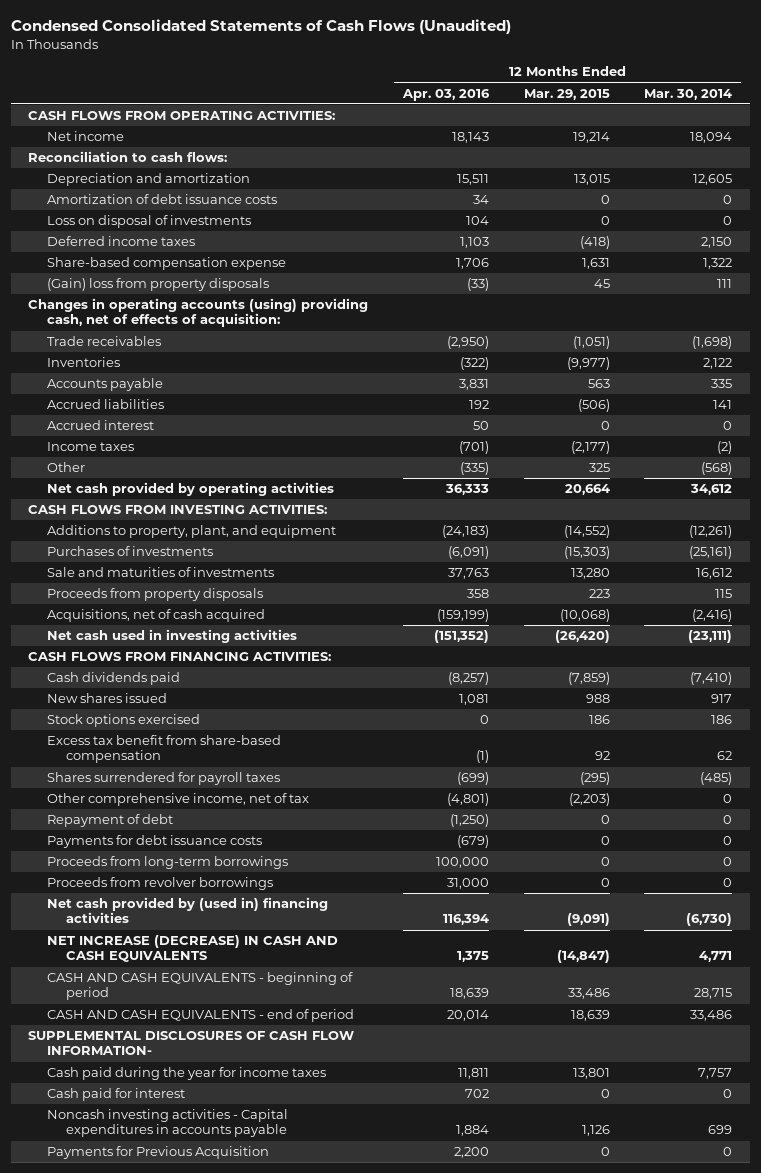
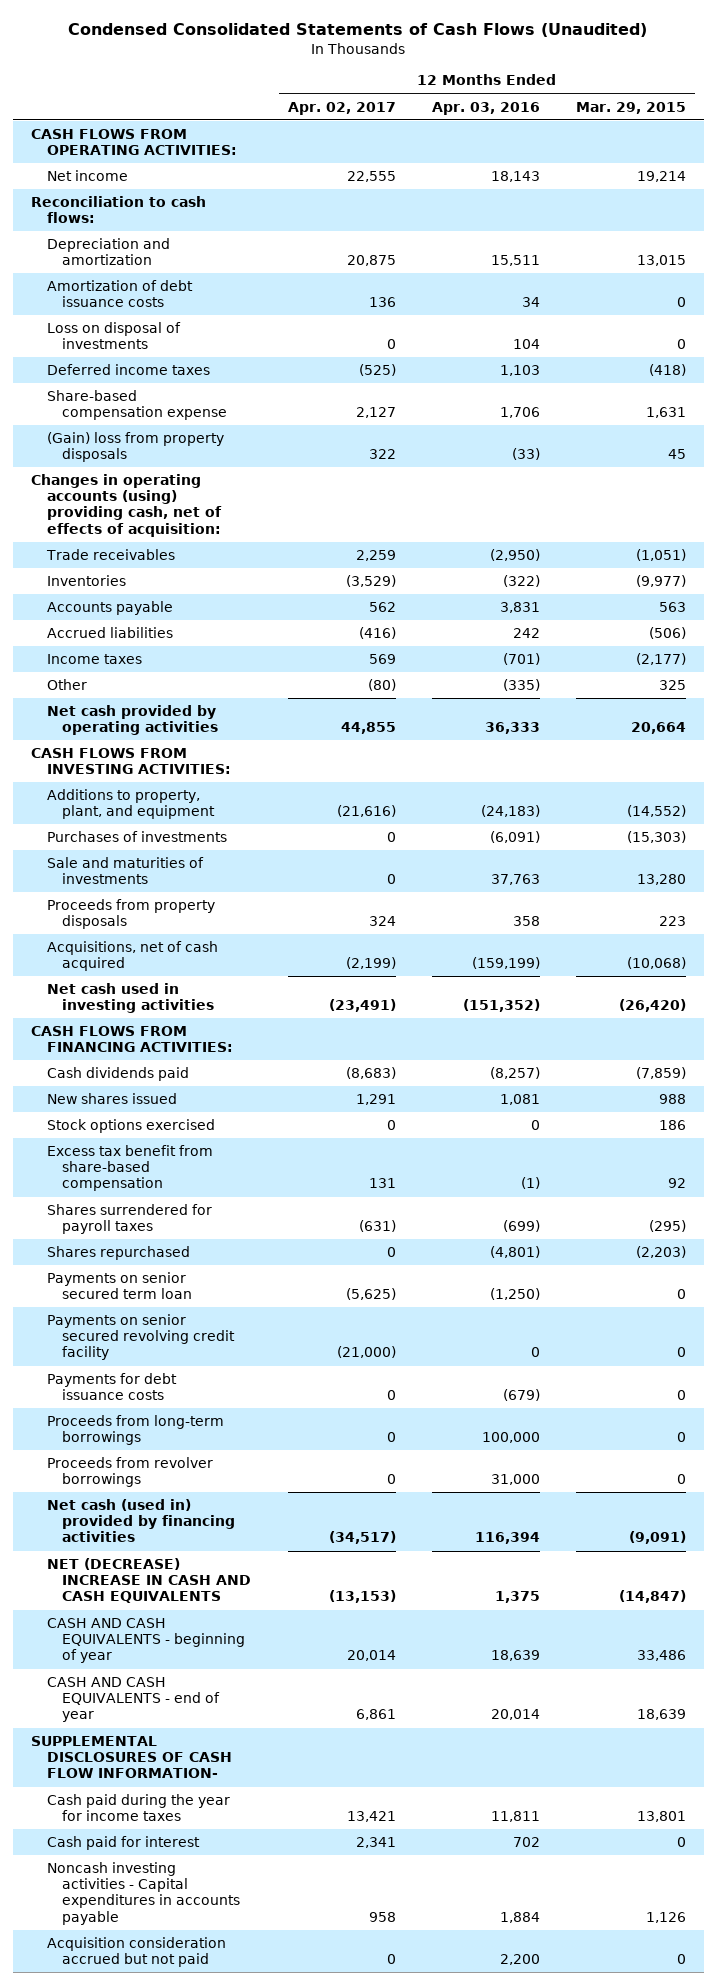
[644,88,733,100] Mar. 30, 2014 -> none
none -> [287,101,396,115] Apr. 02, 2017
[47,420,155,431] Accrued interest -> none
[469,400,490,410] 192 -> [512,628,540,639] 242
[47,793,310,807] Other comprehensive income, net of tax -> [46,1246,190,1261] Shares repurchased
[47,814,174,828] Repayment of debt -> [46,1272,193,1300] Payments on senior secured term loan
none -> [46,1314,236,1361] Payments on senior secured revolving credit facility
[47,897,329,924] Net cash provided by (used in) financing activities -> [46,1499,236,1543] Net cash (used in) provided by financing activities
[47,935,339,963] NET INCREASE (DECREASE) IN CASH AND CASH EQUIVALENTS -> [46,1558,252,1604] NET (DECREASE) INCREASE IN CASH AND CASH EQUIVALENTS
[47,972,354,1001] CASH AND CASH EQUIVALENTS - beginning of period -> [46,1618,246,1664] CASH AND CASH EQUIVALENTS - beginning of year
[47,1009,355,1023] CASH AND CASH EQUIVALENTS - end of period -> [46,1677,221,1723] CASH AND CASH EQUIVALENTS - end of year
[47,1146,270,1160] Payments for Previous Acquisition -> [46,1937,226,1968] Acquisition consideration accrued but not paid

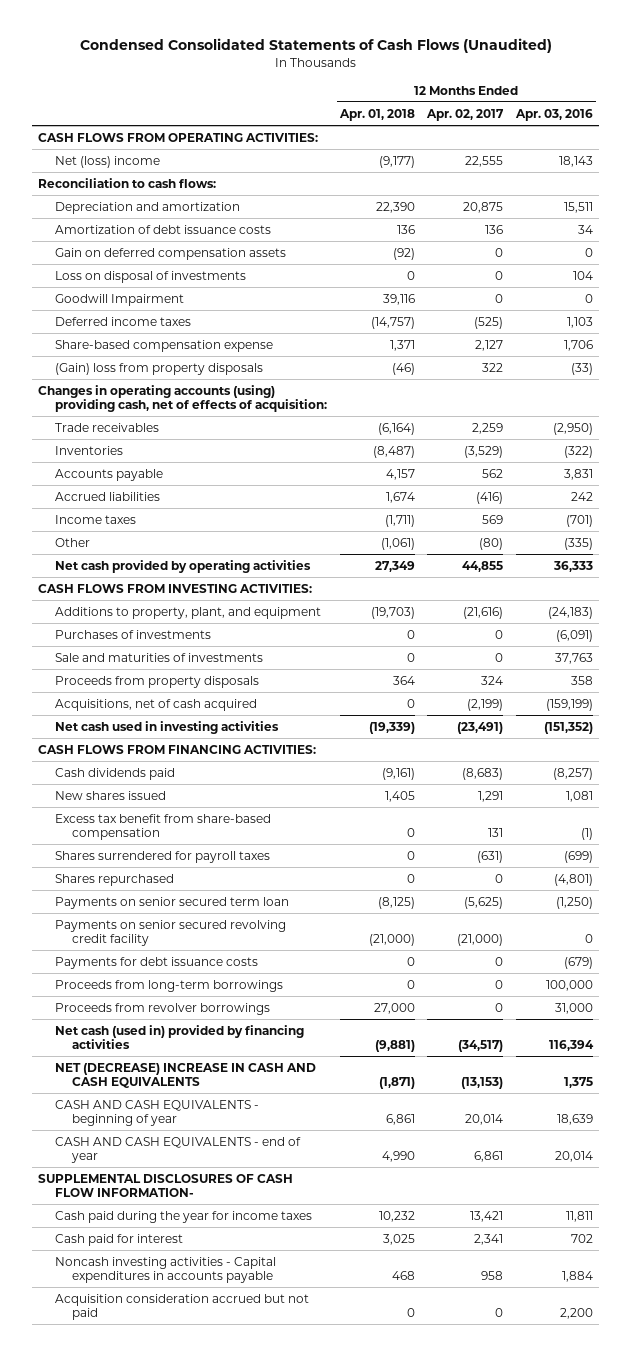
[575,101,686,114] Mar. 29, 2015 -> none
none -> [338,108,415,121] Apr. 01, 2018
[46,170,128,182] Net income -> [55,155,161,168] Net (loss) income
none -> [55,247,287,260] Gain on deferred compensation assets
none -> [55,293,185,306] Goodwill Impairment
[46,1119,215,1134] Stock options exercised -> none

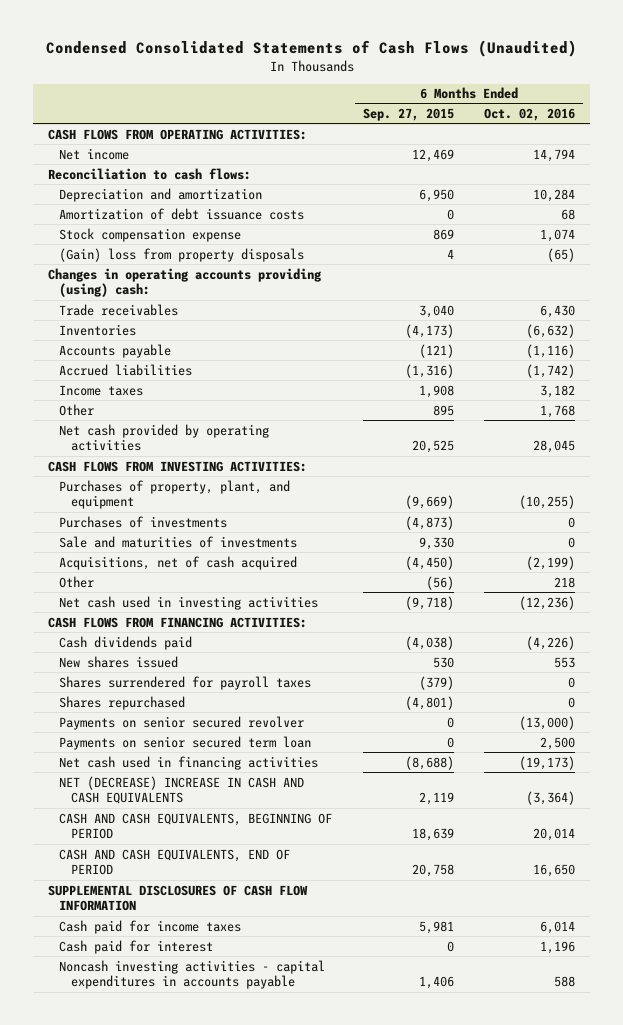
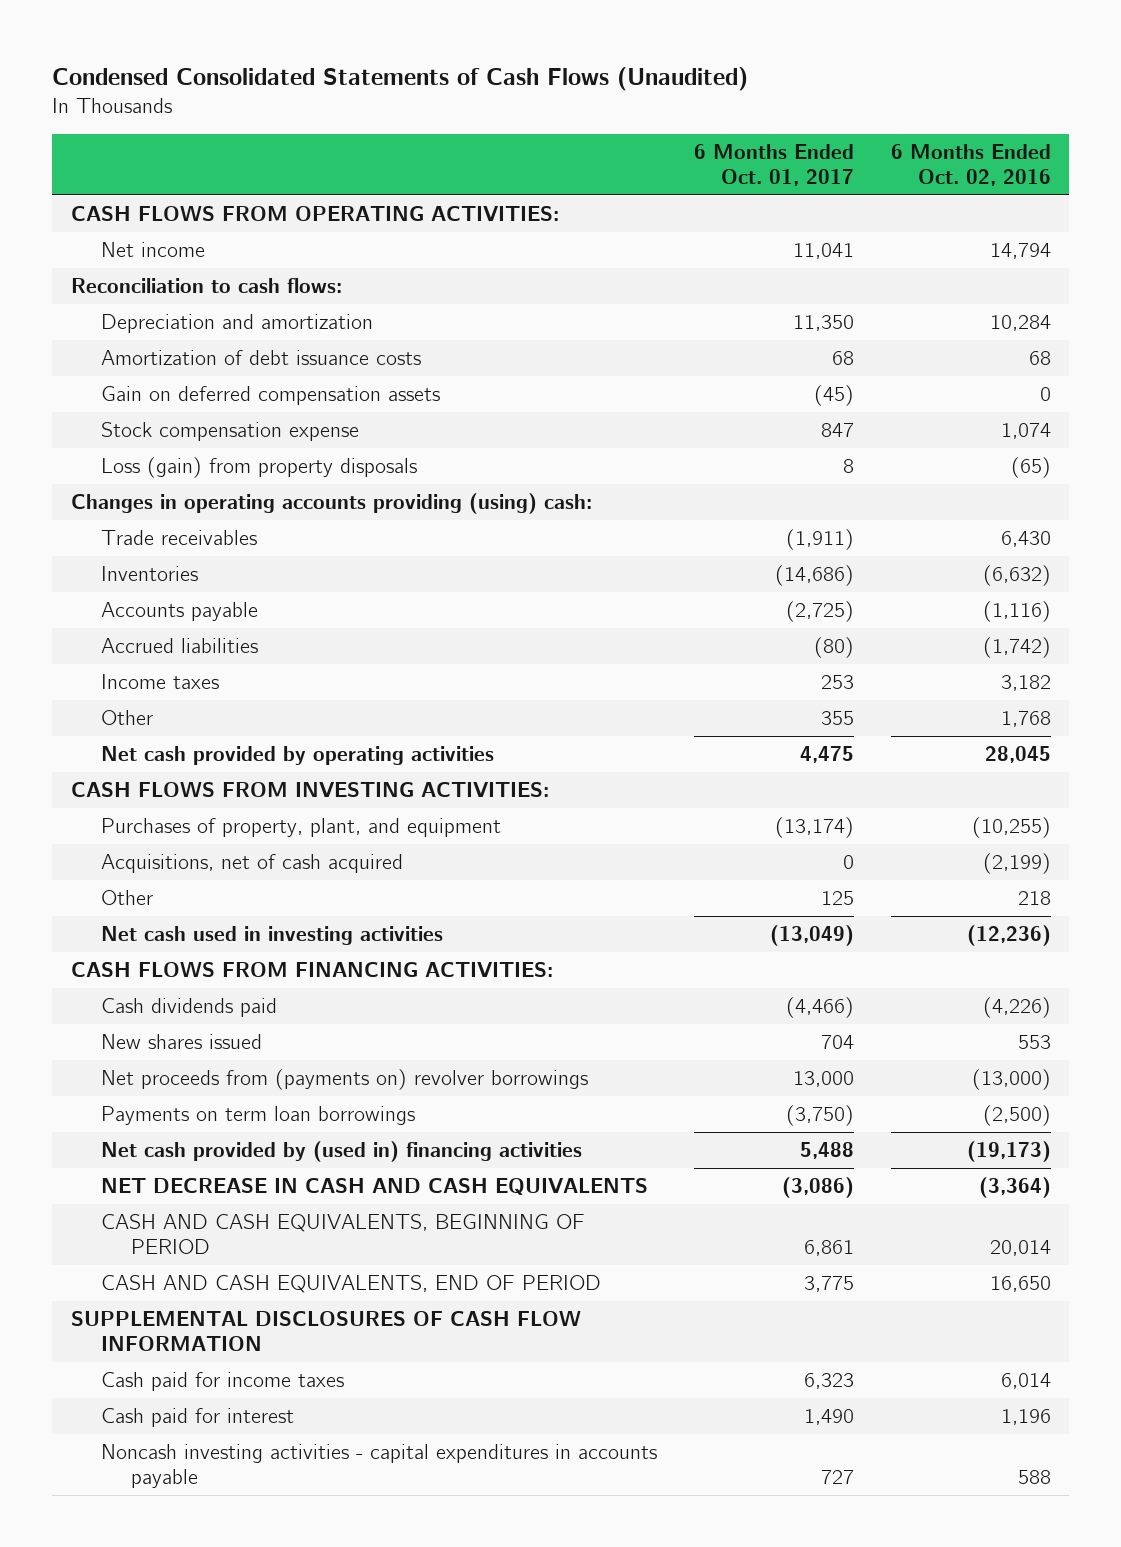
[362,108,454,122] Sep. 27, 2015 -> none
none -> [693,143,854,187] 6 Months Ended Oct. 01, 2017
none -> [100,386,440,406] Gain on deferred compensation assets
[59,247,305,262] (Gain) loss from property disposals -> [100,457,417,479] Loss (gain) from property disposals
[59,515,228,528] Purchases of investments -> none
[59,535,298,548] Sale and maturities of investments -> none
[59,675,312,690] Shares surrendered for payroll taxes -> none
[59,695,186,710] Shares repurchased -> none
[59,715,305,730] Payments on senior secured revolver -> none
none -> [100,1069,588,1091] Net proceeds from (payments on) revolver borrowings
[59,735,312,750] Payments on senior secured term loan -> [100,1106,415,1126] Payments on term loan borrowings
[540,736,576,750] 2,500 -> [982,1105,1051,1127] (2,500)
[59,755,319,770] Net cash used in financing activities -> [100,1141,582,1163] Net cash provided by (used in) financing activities
[59,775,305,805] NET (DECREASE) INCREASE IN CASH AND CASH EQUIVALENTS -> [100,1178,648,1196] NET DECREASE IN CASH AND CASH EQUIVALENTS

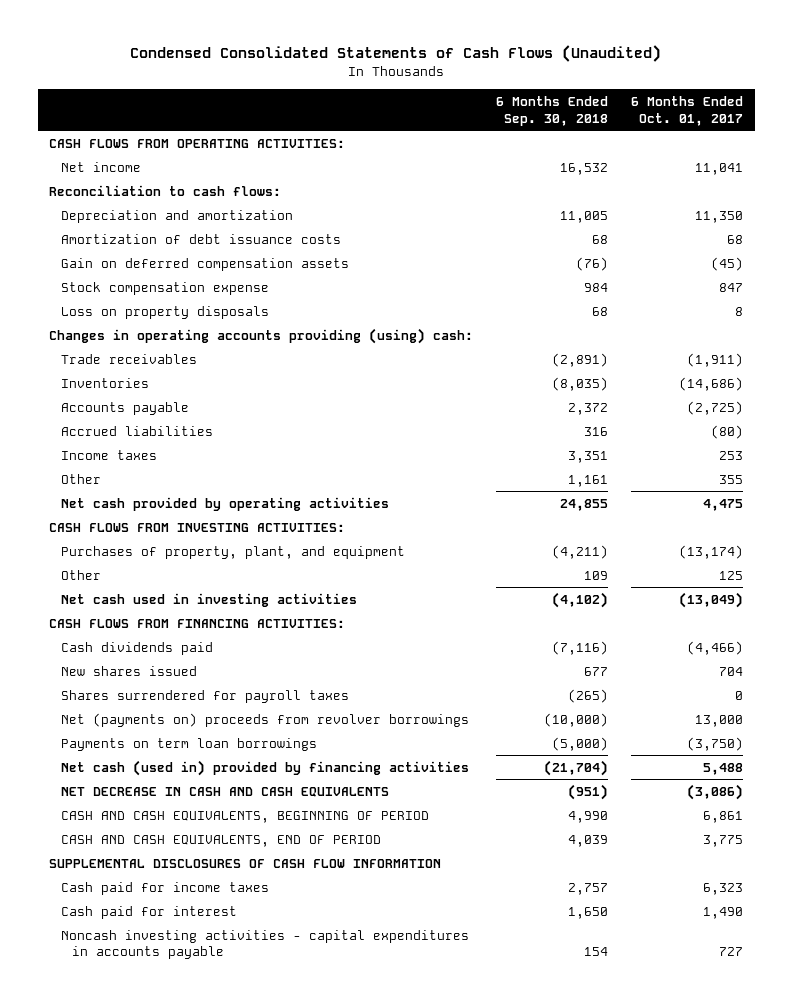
[890,143,1051,187] 6 Months Ended Oct. 02, 2016 -> none
none -> [496,96,609,126] 6 Months Ended Sep. 30, 2018
[100,457,417,479] Loss (gain) from property disposals -> [60,305,269,319] Loss on property disposals
[100,854,403,874] Acquisitions, net of cash acquired -> none
none -> [60,689,349,703] Shares surrendered for payroll taxes
[100,1069,588,1091] Net proceeds from (payments on) revolver borrowings -> [60,712,469,727] Net (payments on) proceeds from revolver borrowings
[100,1141,582,1163] Net cash provided by (used in) financing activities -> [60,759,469,776] Net cash (used in) provided by financing activities

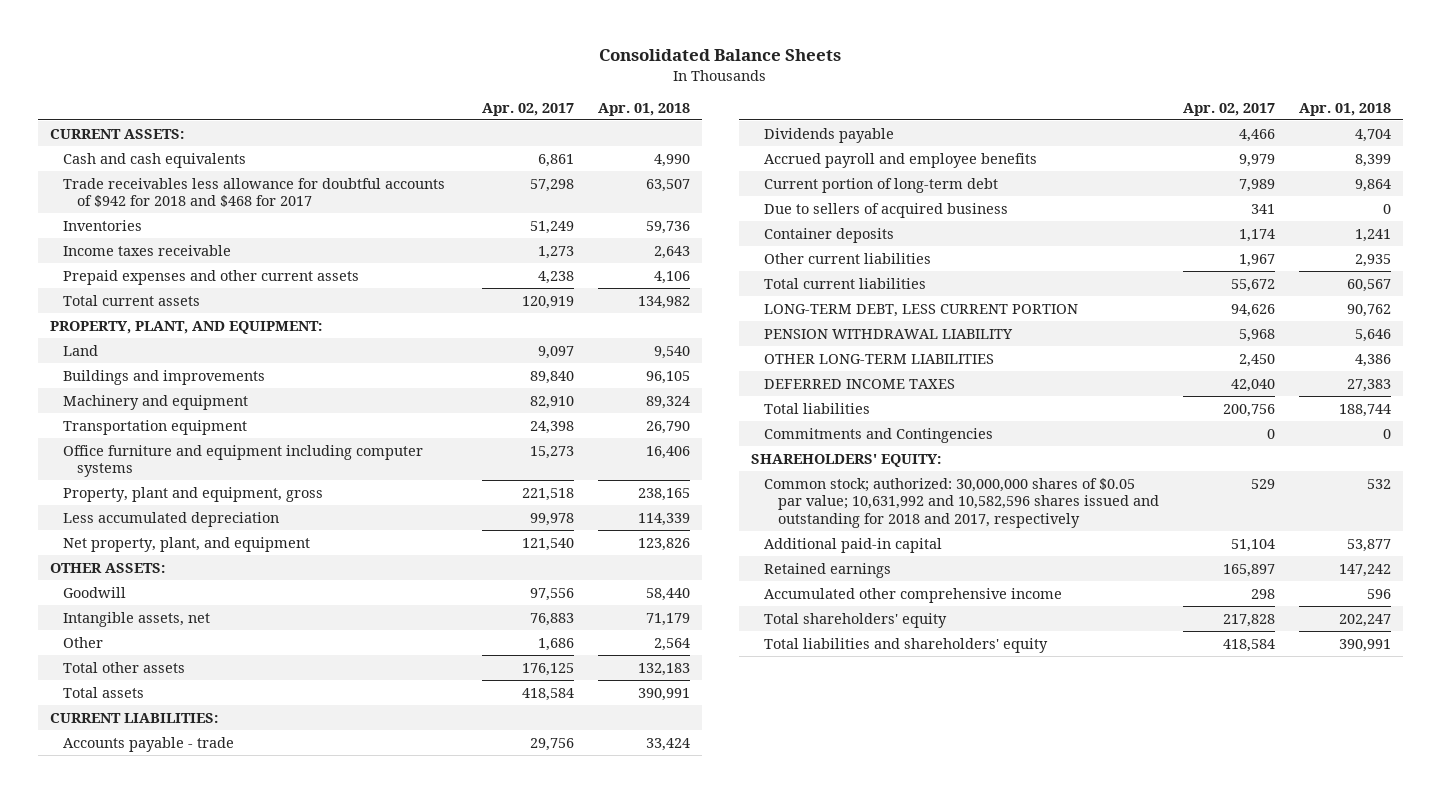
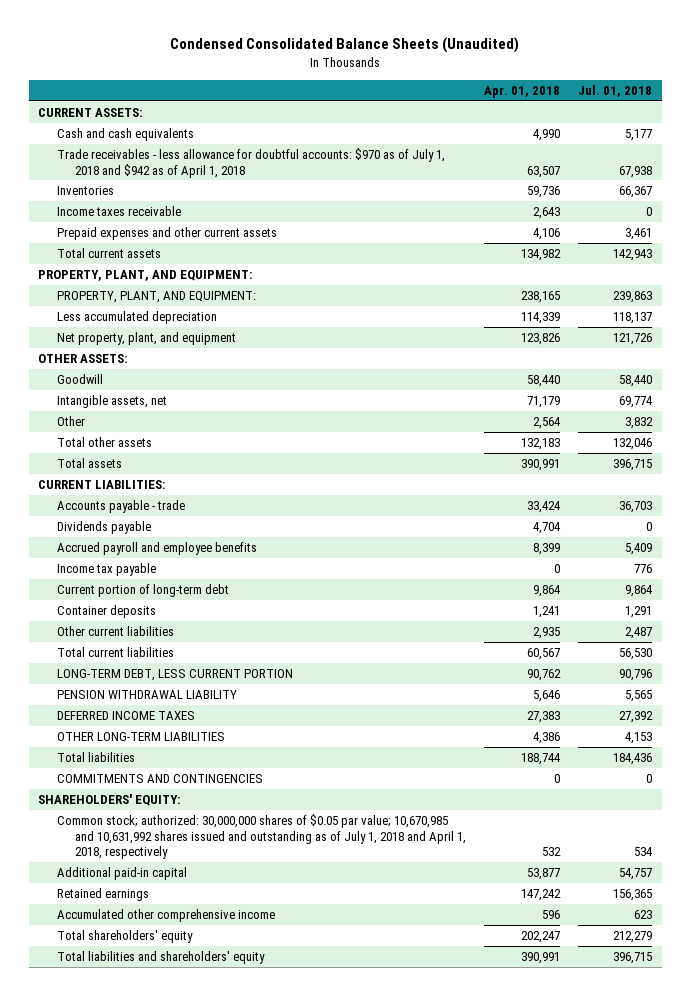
[599,48,842,61] Consolidated Balance Sheets -> [170,37,520,54] Condensed Consolidated Balance Sheets (Unaudited)
[481,102,574,116] Apr. 02, 2017 -> none
none -> [578,84,653,97] Jul. 01, 2018
[63,177,446,208] Trade receivables less allowance for doubtful accounts of $942 for 2018 and $468 for 2017 -> [56,147,445,178] Trade receivables - less allowance for doubtful accounts: $970 as of July 1, 2018 and $942 as of April 1, 2018
[63,344,99,356] Land -> none
[63,369,266,385] Buildings and improvements -> none
[63,394,249,410] Machinery and equipment -> none
[63,419,248,435] Transportation equipment -> none
[63,444,424,478] Office furniture and equipment including computer systems -> none
[63,486,324,502] Property, plant and equipment, gross -> [56,290,256,303] PROPERTY, PLANT, AND EQUIPMENT:
none -> [56,562,156,576] Income tax payable
[764,202,1009,218] Due to sellers of acquired business -> none
[764,353,995,364] OTHER LONG-TERM LIABILITIES -> [56,731,225,741] OTHER LONG-TERM LIABILITIES
[764,427,994,443] Commitments and Contingencies -> [56,773,263,783] COMMITMENTS AND CONTINGENCIES
[764,477,1159,528] Common stock; authorized: 30,000,000 shares of $0.05 par value; 10,631,992 and 10,582,596 shares issued and outstanding for 2018 and 2017, respectively -> [56,813,467,860] Common stock; authorized: 30,000,000 shares of $0.05 par value; 10,670,985 and 10,631,992 shares issued and outstanding as of July 1, 2018 and April 1, 2018, respectively

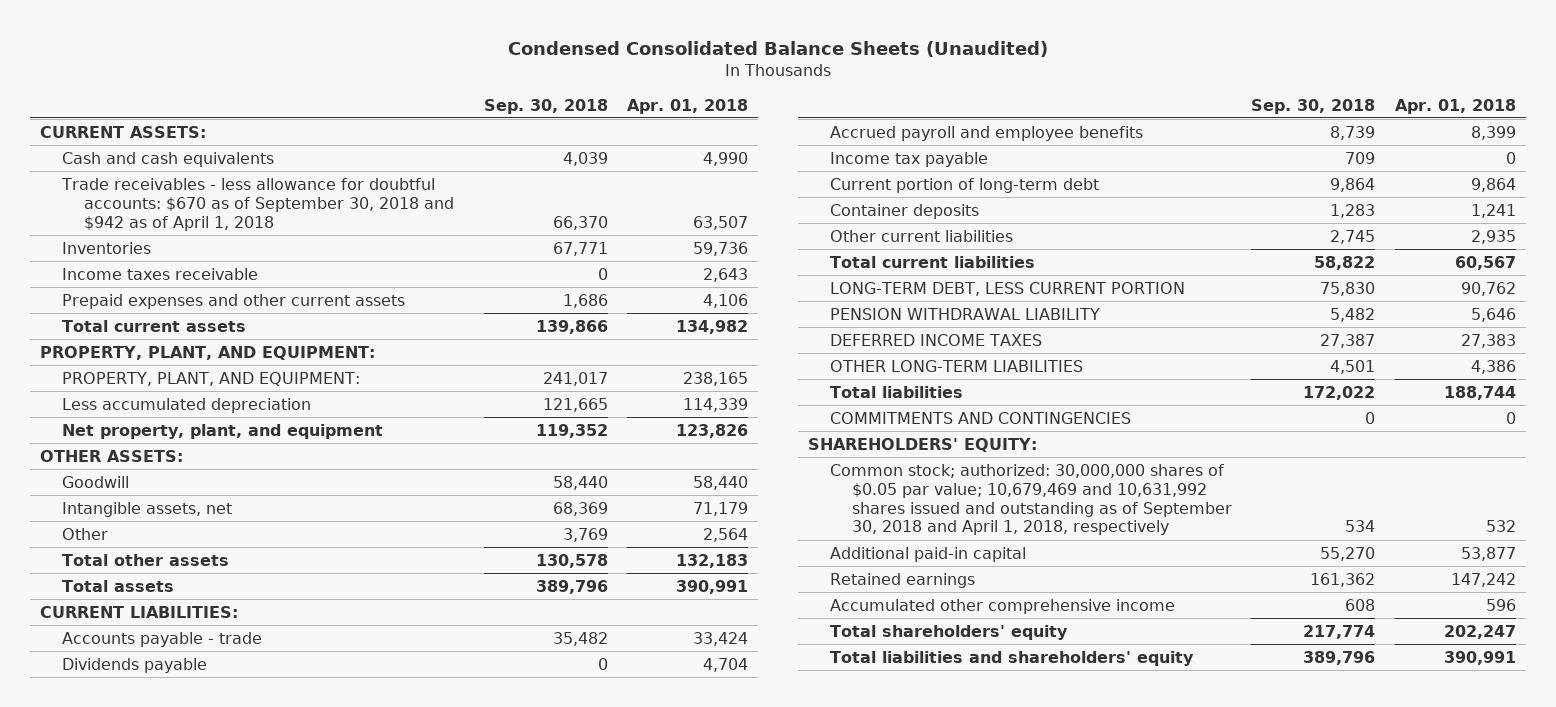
[578,84,653,97] Jul. 01, 2018 -> none
none -> [483,98,608,114] Sep. 30, 2018
[56,147,445,178] Trade receivables - less allowance for doubtful accounts: $970 as of July 1, 2018 and $942 as of April 1, 2018 -> [61,177,455,231] Trade receivables - less allowance for doubtful accounts: $670 as of September 30, 2018 and $942 as of April 1, 2018
[56,813,467,860] Common stock; authorized: 30,000,000 shares of $0.05 par value; 10,670,985 and 10,631,992 shares issued and outstanding as of July 1, 2018 and April 1, 2018, respectively -> [829,463,1232,536] Common stock; authorized: 30,000,000 shares of $0.05 par value; 10,679,469 and 10,631,992 shares issued and outstanding as of September 30, 2018 and April 1, 2018, respectively

